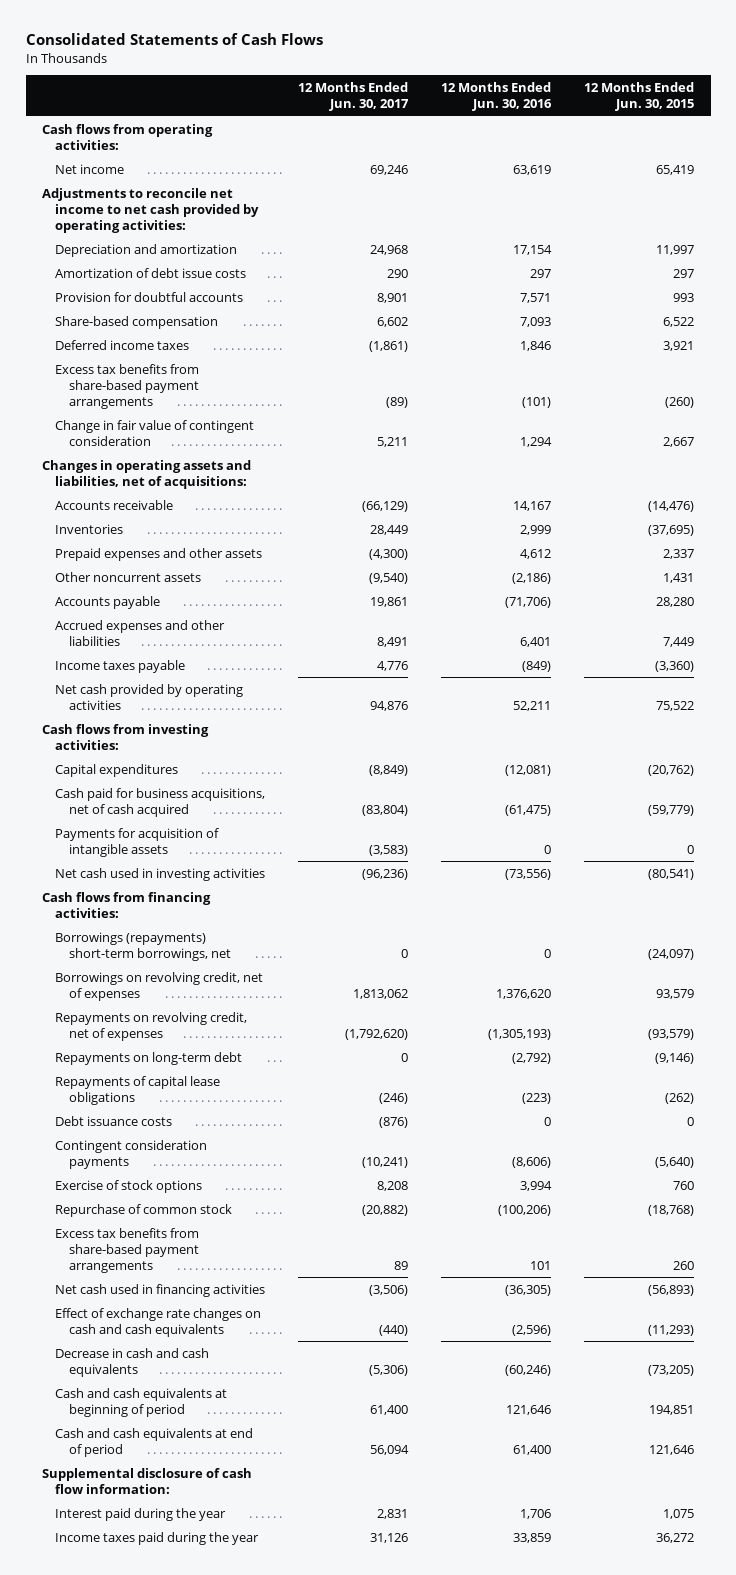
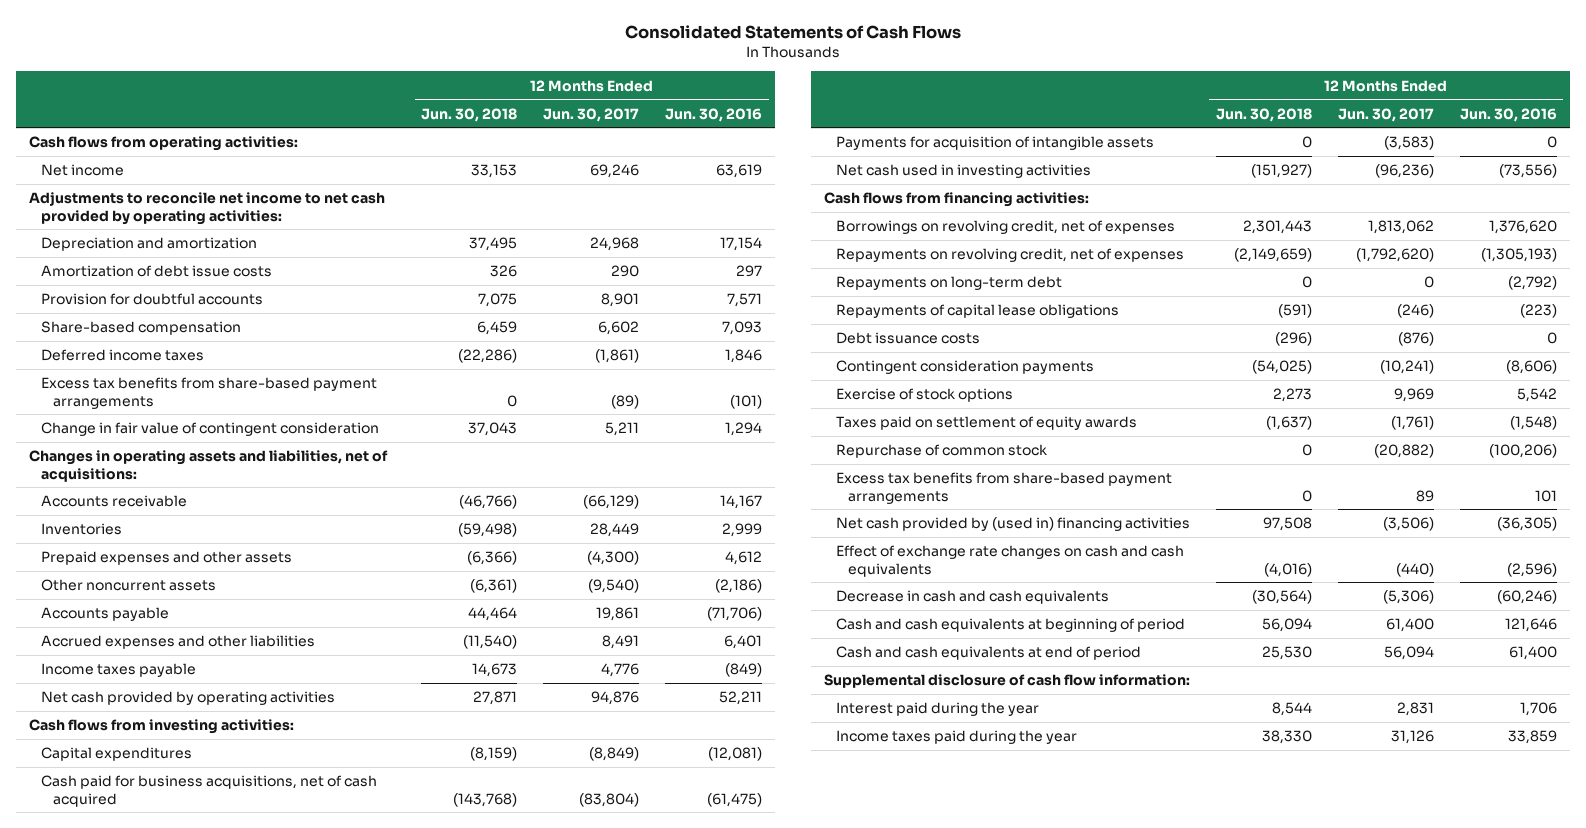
[584,82,695,112] 12 Months Ended Jun. 30, 2015 -> none
none -> [421,107,518,122] Jun. 30, 2018
[55,931,231,961] Borrowings (repayments) short-term borrowings, net -> none
[377,1180,409,1191] 8,208 -> [1393,388,1434,403] 9,969
[520,1180,553,1191] 3,994 -> [1516,388,1557,403] 5,542
none -> [835,416,1137,431] Taxes paid on settlement of equity awards
[55,1283,266,1297] Net cash used in financing activities -> [835,517,1190,532] Net cash provided by (used in) financing activities

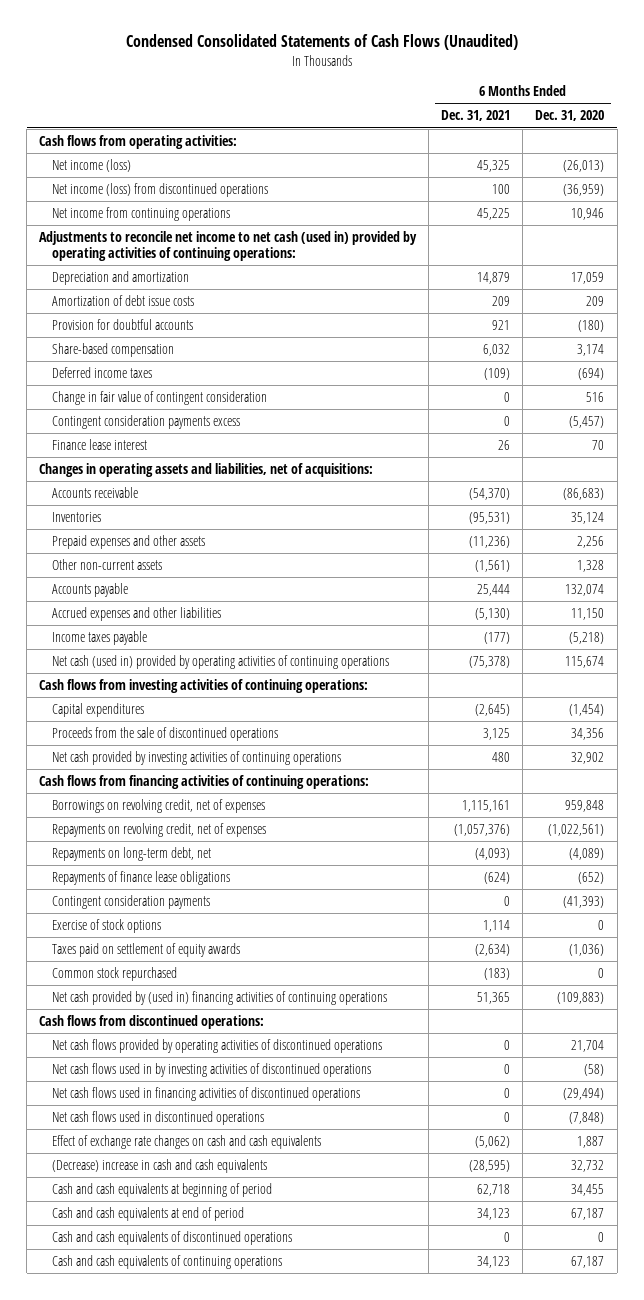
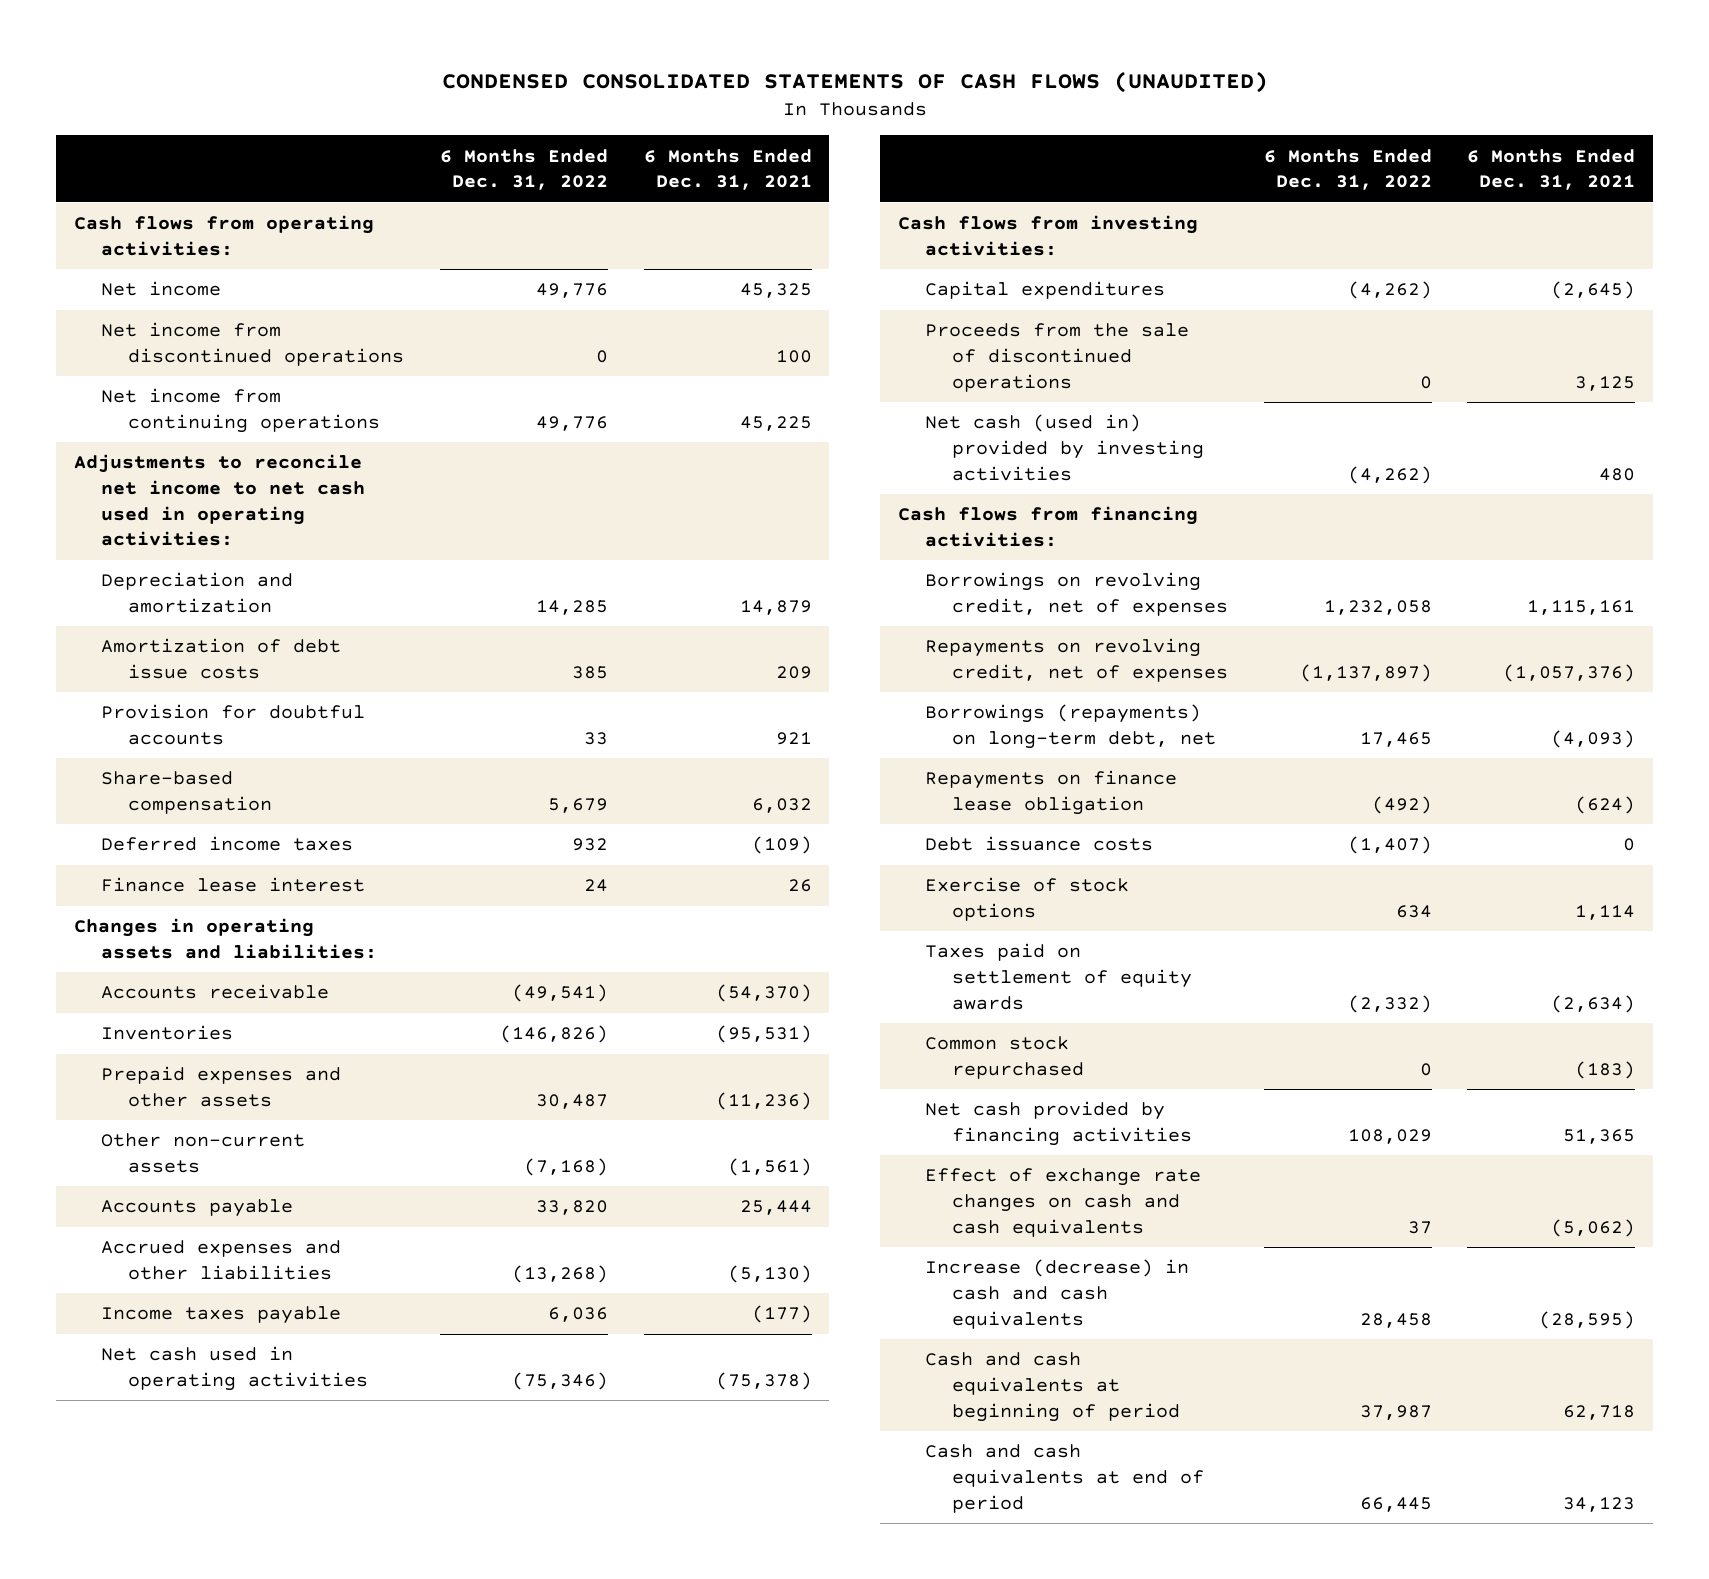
[125,34,518,51] Condensed Consolidated Statements of Cash Flows (Unaudited) -> [441,70,1268,93] CONDENSED CONSOLIDATED STATEMENTS OF CASH FLOWS (UNAUDITED)
[535,110,605,122] Dec. 31, 2020 -> none
none -> [439,148,608,191] 6 Months Ended Dec. 31, 2022
[52,158,132,172] Net income (loss) -> [101,281,222,297] Net income
[52,182,269,197] Net income (loss) from discontinued operations -> [101,322,405,366] Net income from discontinued operations
[39,230,418,261] Adjustments to reconcile net income to net cash (used in) provided by operating activities of continuing operations: -> [74,454,366,547] Adjustments to reconcile net income to net cash used in operating activities:
[52,390,268,405] Change in fair value of contingent consideration -> none
[52,414,241,429] Contingent consideration payments excess -> none
[39,462,374,477] Changes in operating assets and liabilities, net of acquisitions: -> [74,918,378,959] Changes in operating assets and liabilities:
[52,654,390,669] Net cash (used in) provided by operating activities of continuing operations -> [101,1346,369,1391] Net cash used in operating activities
[39,678,369,693] Cash flows from investing activities of continuing operations: -> [897,215,1198,256] Cash flows from investing activities:
[52,750,342,765] Net cash provided by investing activities of continuing operations -> [924,414,1204,481] Net cash (used in) provided by investing activities
[39,774,370,789] Cash flows from financing activities of continuing operations: -> [897,506,1198,547] Cash flows from financing activities:
[52,894,211,909] Contingent consideration payments -> none
[52,846,212,861] Repayments on long-term debt, net -> [924,704,1216,749] Borrowings (repayments) on long-term debt, net
[52,870,231,885] Repayments of finance lease obligations -> [924,770,1177,815] Repayments on finance lease obligation
none -> [924,836,1153,852] Debt issuance costs
[39,1014,265,1029] Cash flows from discontinued operations: -> none
[52,1038,383,1053] Net cash flows provided by operating activities of discontinued operations -> none
[52,1062,372,1077] Net cash flows used in by investing activities of discontinued operations -> none
[52,1086,361,1101] Net cash flows used in financing activities of discontinued operations -> none
[52,1110,265,1125] Net cash flows used in discontinued operations -> none
[52,990,388,1005] Net cash provided by (used in) financing activities of continuing operations -> [924,1101,1192,1146] Net cash provided by financing activities
[52,1158,268,1173] (Decrease) increase in cash and cash equivalents -> [924,1259,1189,1329] Increase (decrease) in cash and cash equivalents
[52,1230,293,1245] Cash and cash equivalents of discontinued operations -> none
[52,1254,283,1269] Cash and cash equivalents of continuing operations -> none

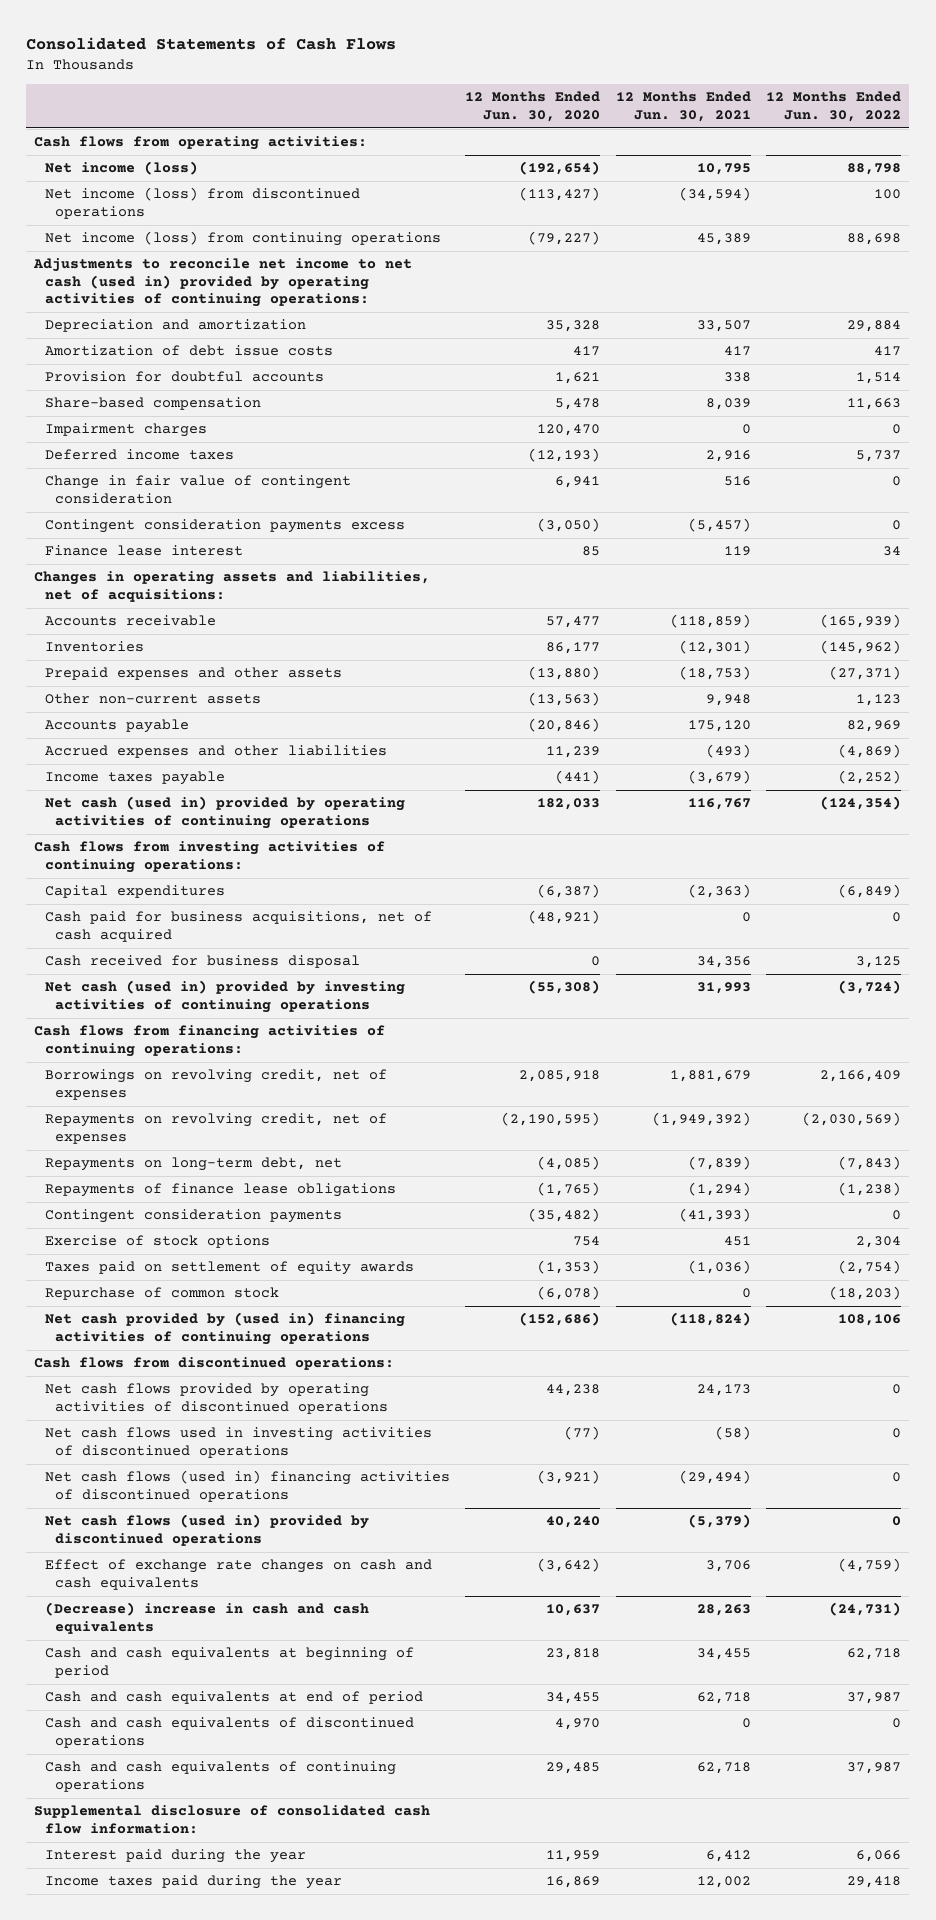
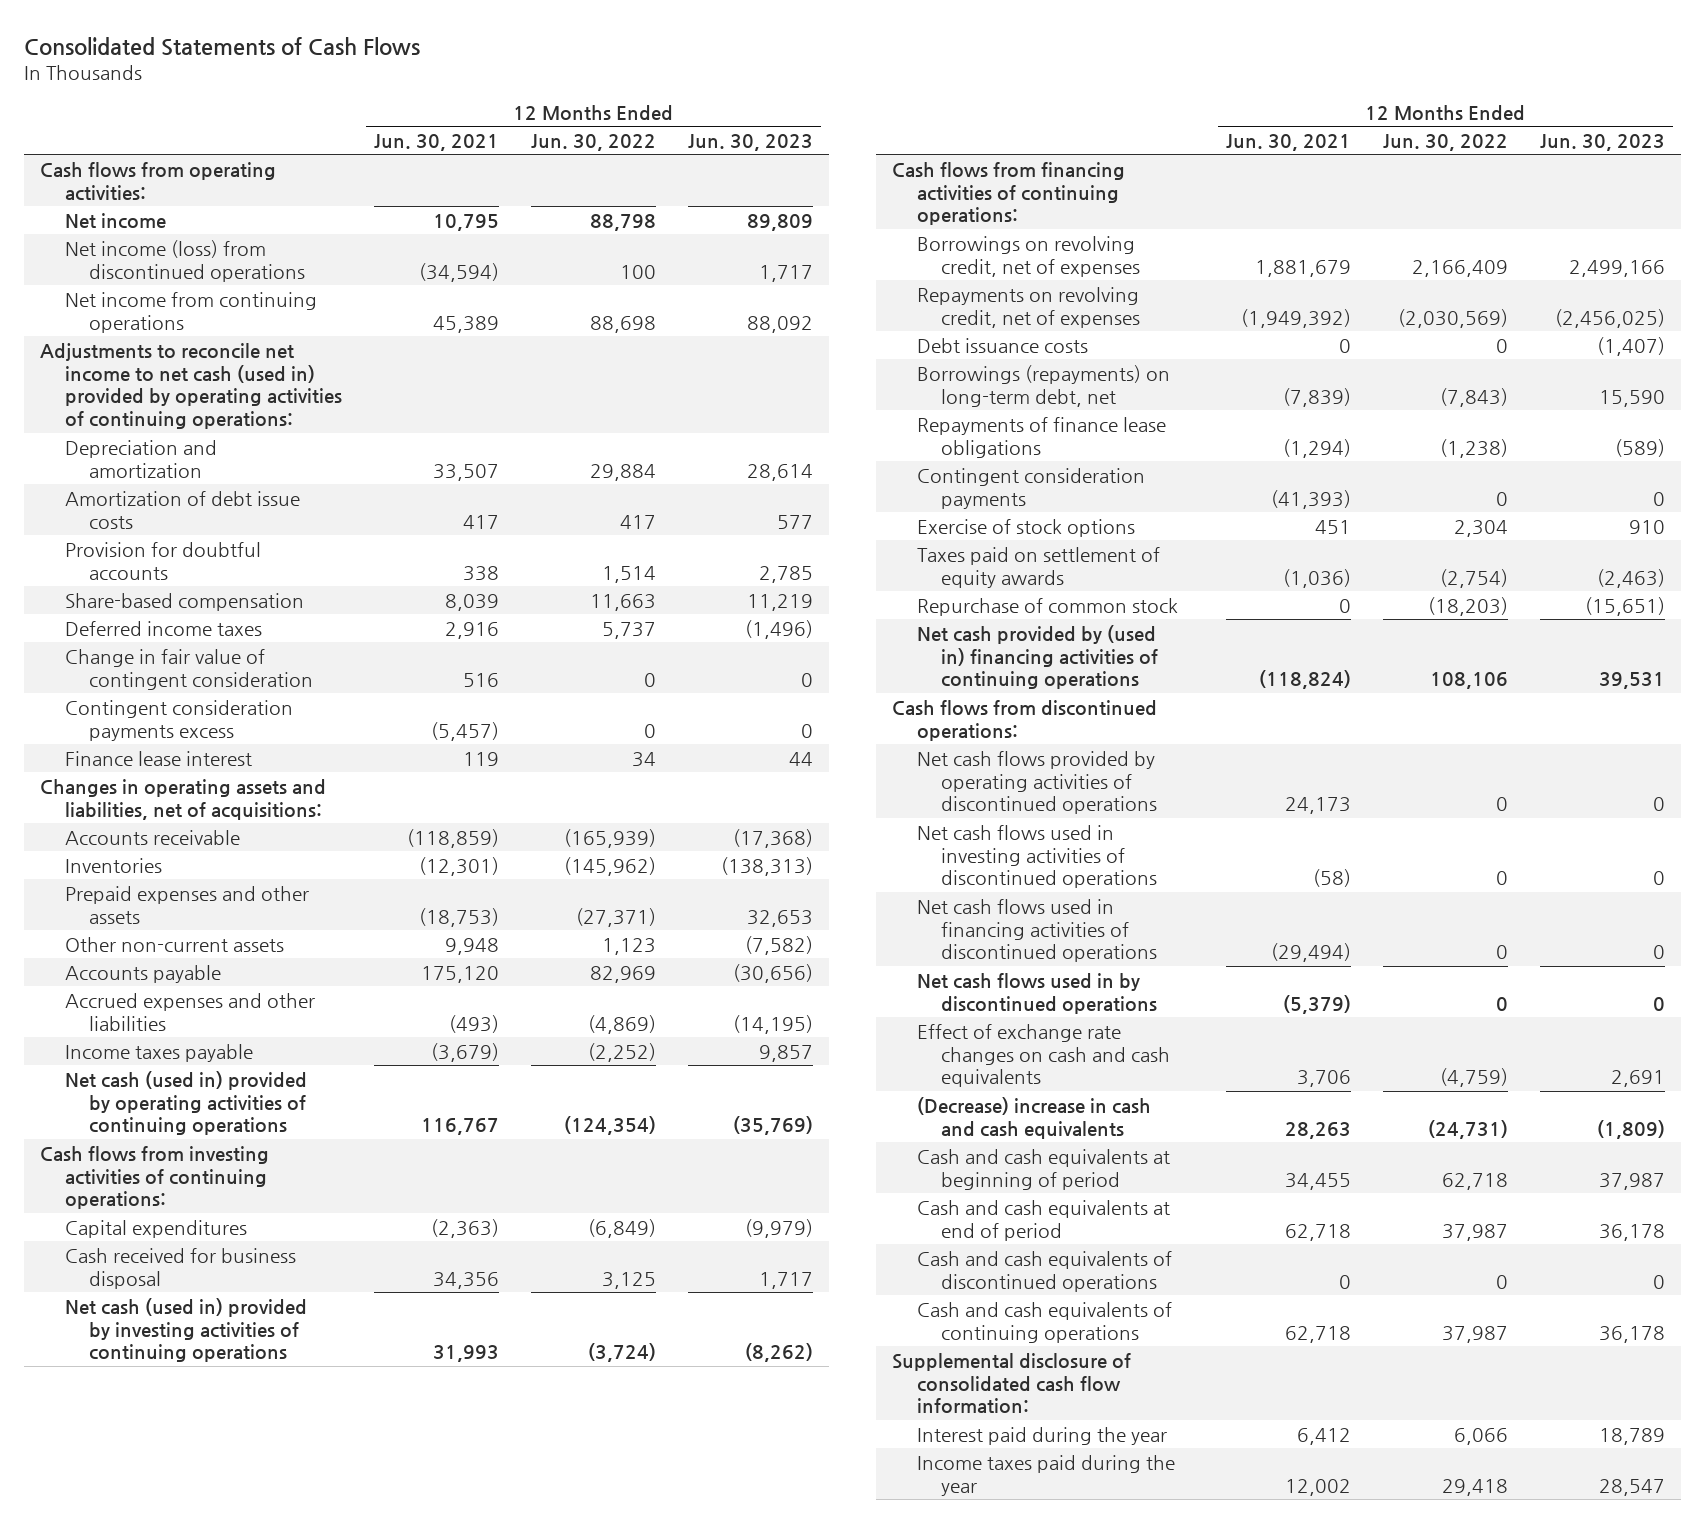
[465,91,601,122] 12 Months Ended Jun. 30, 2020 -> none
none -> [687,133,813,151] Jun. 30, 2023
[44,161,198,176] Net income (loss) -> [64,212,166,229] Net income
[44,231,441,247] Net income (loss) from continuing operations -> [64,291,317,333] Net income from continuing operations
[44,423,207,438] Impairment charges -> none
[44,911,432,942] Cash paid for business acquisitions, net of cash acquired -> none
none -> [916,337,1088,353] Debt issuance costs
[44,1157,342,1172] Repayments on long-term debt, net -> [916,364,1170,407] Borrowings (repayments) on long-term debt, net
[44,1470,450,1502] Net cash flows (used in) financing activities of discontinued operations -> [916,898,1158,963] Net cash flows used in financing activities of discontinued operations
[44,1514,369,1546] Net cash flows (used in) provided by discontinued operations -> [916,972,1158,1014] Net cash flows used in by discontinued operations

